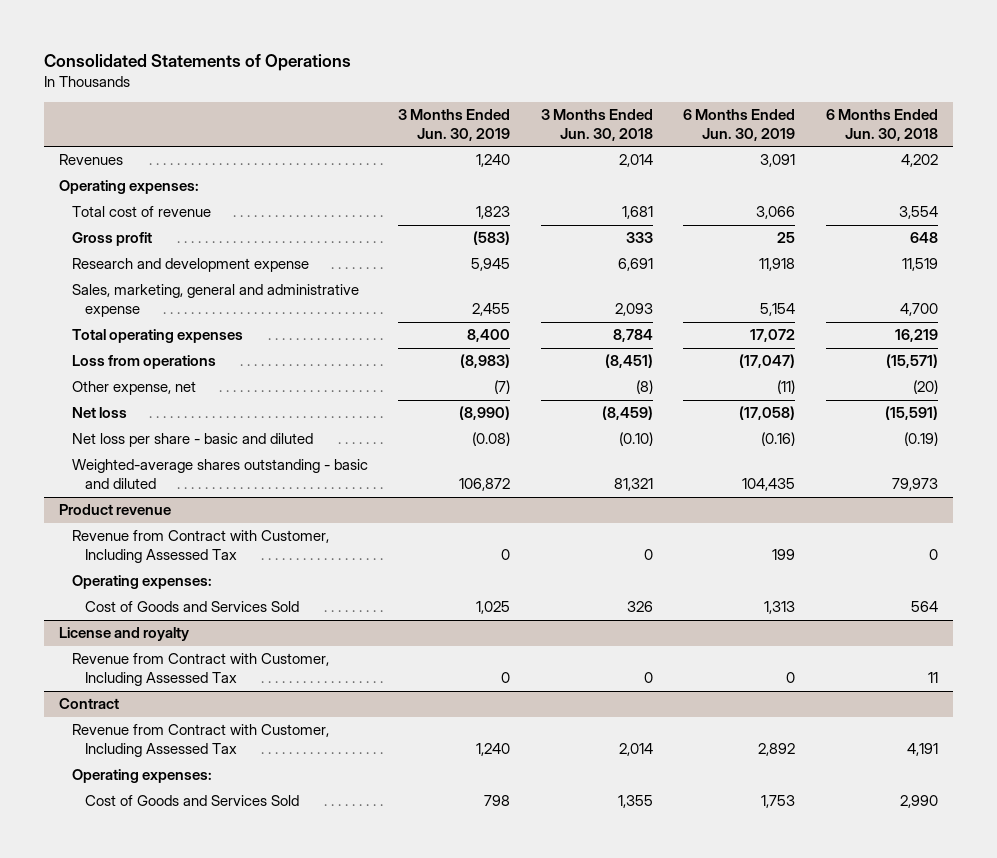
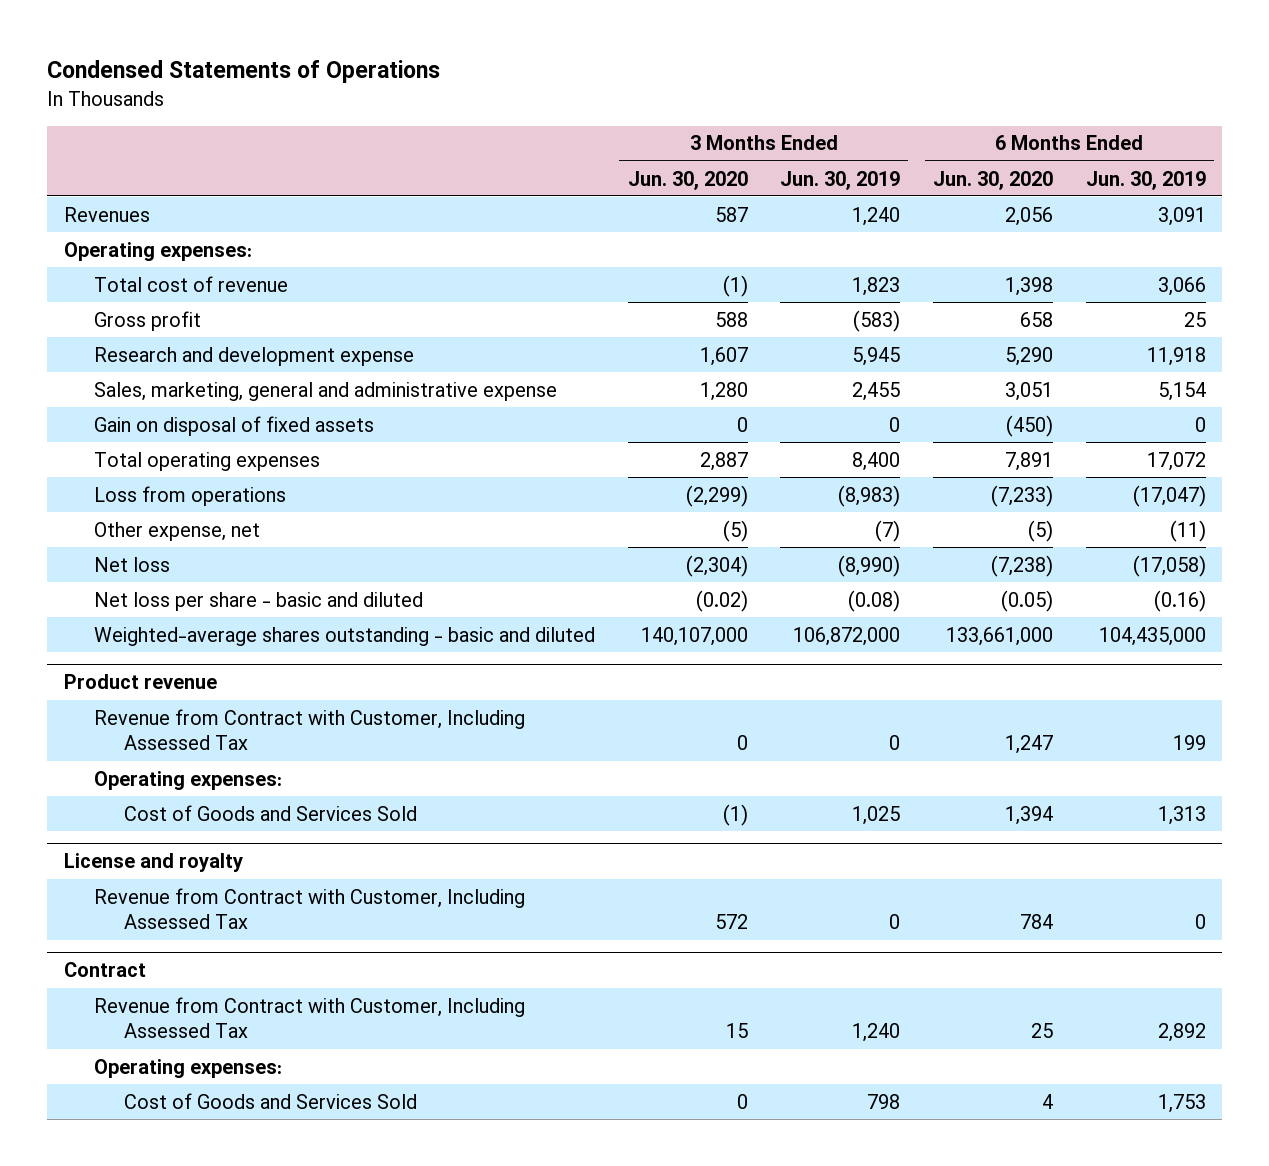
[44,54,352,72] Consolidated Statements of Operations -> [47,60,441,84] Condensed Statements of Operations
[540,109,653,142] 3 Months Ended Jun. 30, 2018 -> none
[825,109,938,142] 6 Months Ended Jun. 30, 2018 -> none
none -> [627,170,748,190] Jun. 30, 2020
none -> [933,170,1054,190] Jun. 30, 2020
none -> [93,415,374,436] Gain on disposal of fixed assets
[459,478,511,492] 106,872 -> [793,626,901,646] 106,872,000
[742,478,796,492] 104,435 -> [1098,626,1206,646] 104,435,000

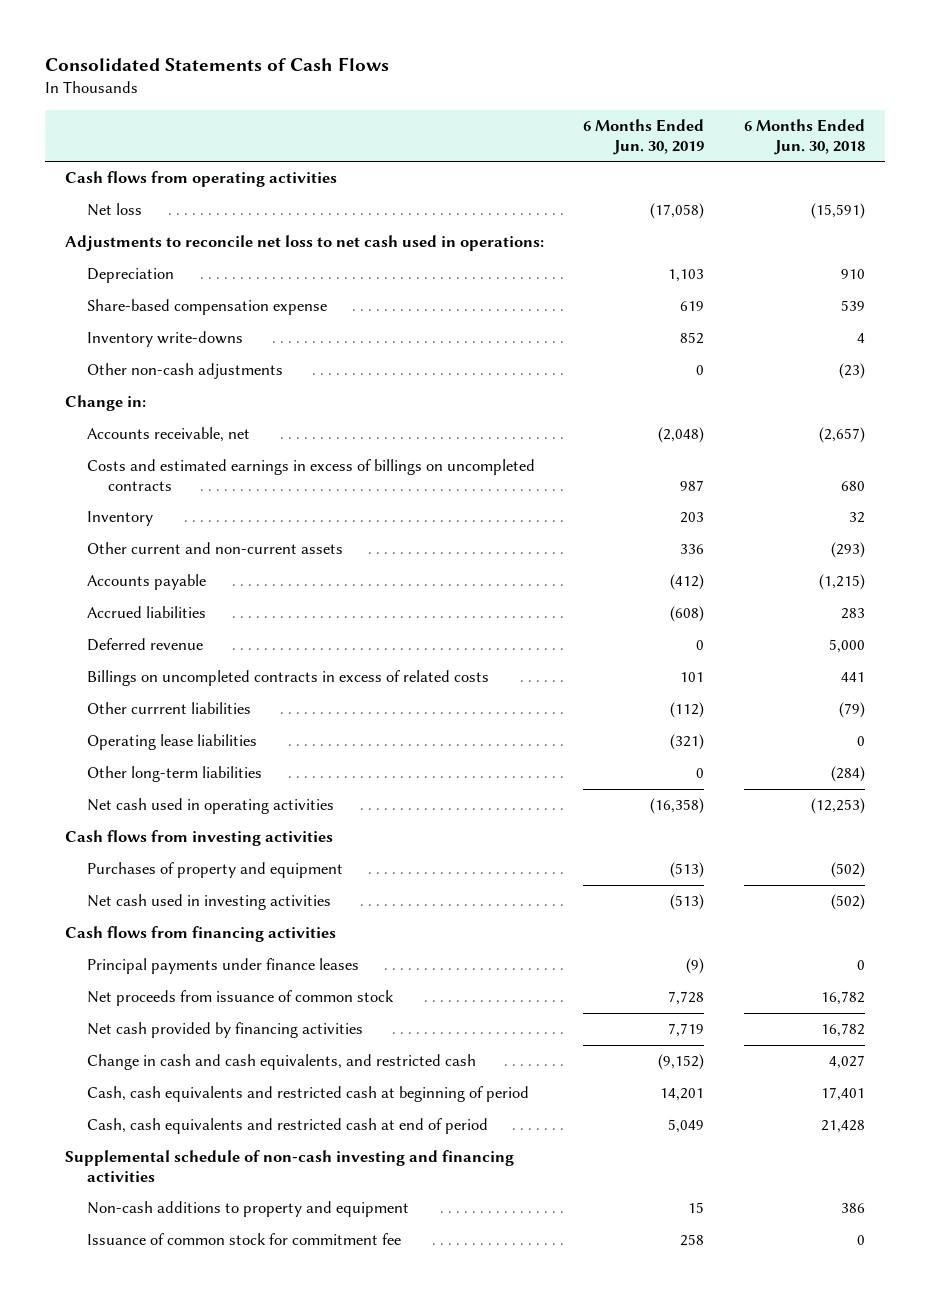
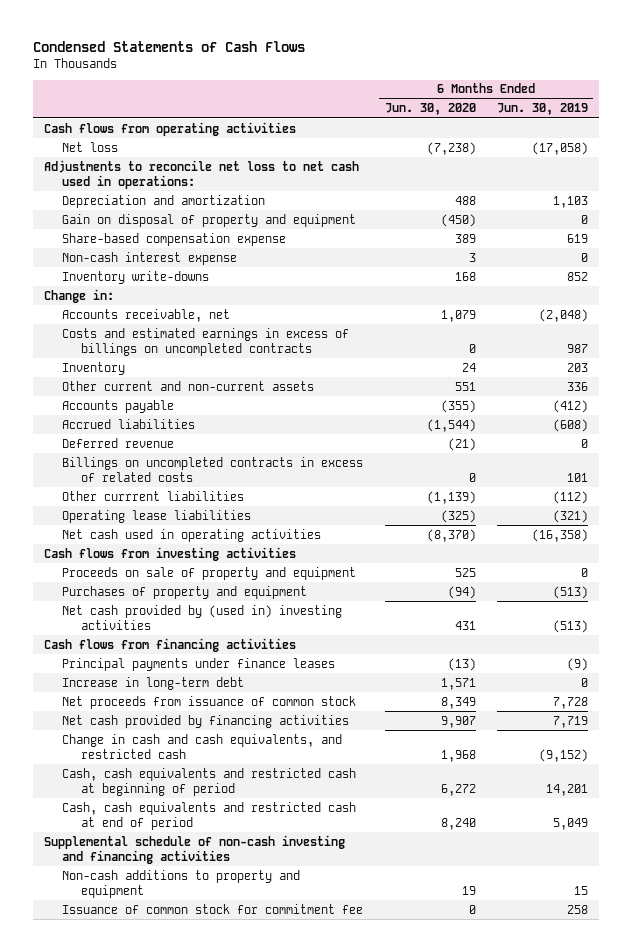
[45,56,390,71] Consolidated Statements of Cash Flows -> [33,40,306,52] Condensed Statements of Cash Flows
[743,118,865,155] 6 Months Ended Jun. 30, 2018 -> none
none -> [384,103,476,116] Jun. 30, 2020
[86,268,174,284] Depreciation -> [62,194,266,208] Depreciation and amortization
none -> [62,213,357,227] Gain on disposal of property and equipment
none -> [62,251,238,265] Non-cash interest expense
[86,363,283,380] Other non-cash adjustments -> none
[86,766,262,783] Other long-term liabilities -> none
none -> [62,566,357,580] Proceeds on sale of property and equipment
[86,894,331,911] Net cash used in investing activities -> [62,604,343,630] Net cash provided by (used in) investing activities
none -> [62,676,245,690] Increase in long-term debt

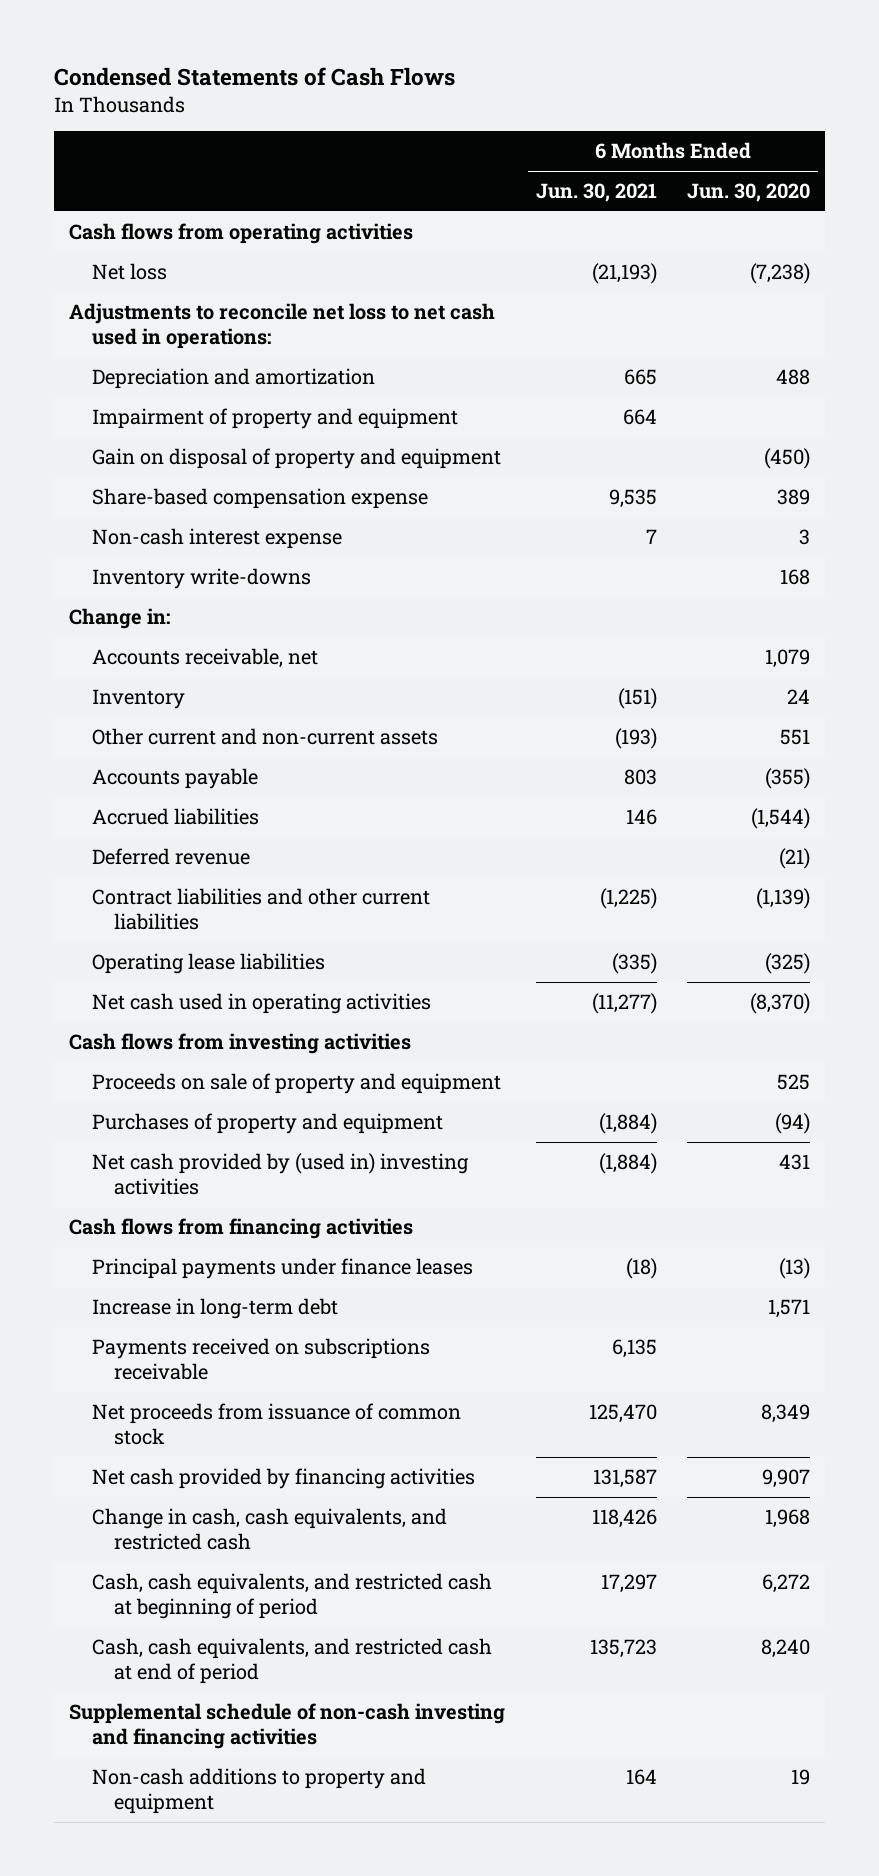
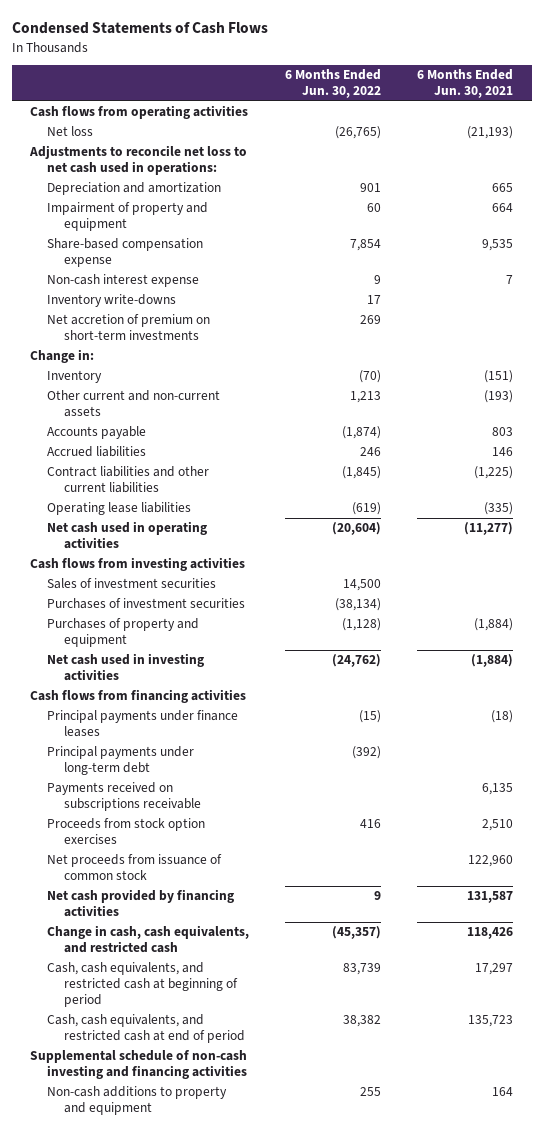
[686,183,810,203] Jun. 30, 2020 -> none
none -> [285,69,382,99] 6 Months Ended Jun. 30, 2022
[91,447,501,469] Gain on disposal of property and equipment -> none
none -> [47,314,211,341] Net accretion of premium on short-term investments
[91,647,318,668] Accounts receivable, net -> none
[91,847,250,865] Deferred revenue -> none
[91,1072,501,1094] Proceeds on sale of property and equipment -> none
none -> [47,578,217,590] Sales of investment securities
none -> [47,598,246,610] Purchases of investment securities
[91,1152,469,1196] Net cash provided by (used in) investing activities -> [47,653,205,682] Net cash used in investing activities
[91,1297,338,1319] Increase in long-term debt -> none
none -> [47,746,195,776] Principal payments under long-term debt
none -> [47,818,206,845] Proceeds from stock option exercises
[588,1403,657,1423] 125,470 -> [468,855,514,868] 122,960

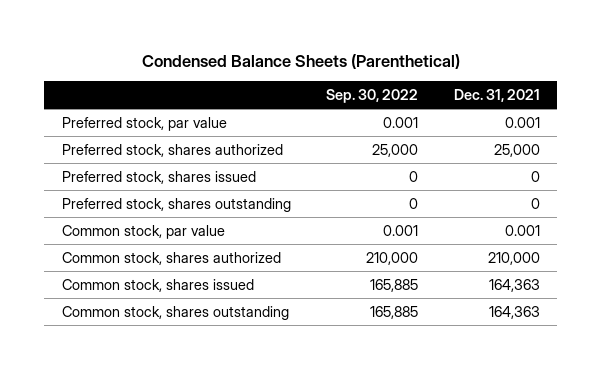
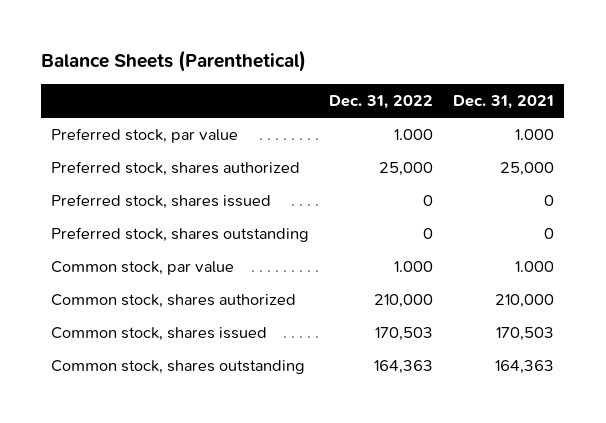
[141,53,460,69] Condensed Balance Sheets (Parenthetical) -> [41,50,307,73] Balance Sheets (Parenthetical)
[326,88,419,103] Sep. 30, 2022 -> none
none -> [329,95,434,110] Dec. 31, 2022
[504,116,540,128] 0.001 -> [515,129,555,141] 1.000
[504,224,540,236] 0.001 -> [515,261,555,273] 1.000
[488,278,540,292] 164,363 -> [496,327,555,342] 170,503

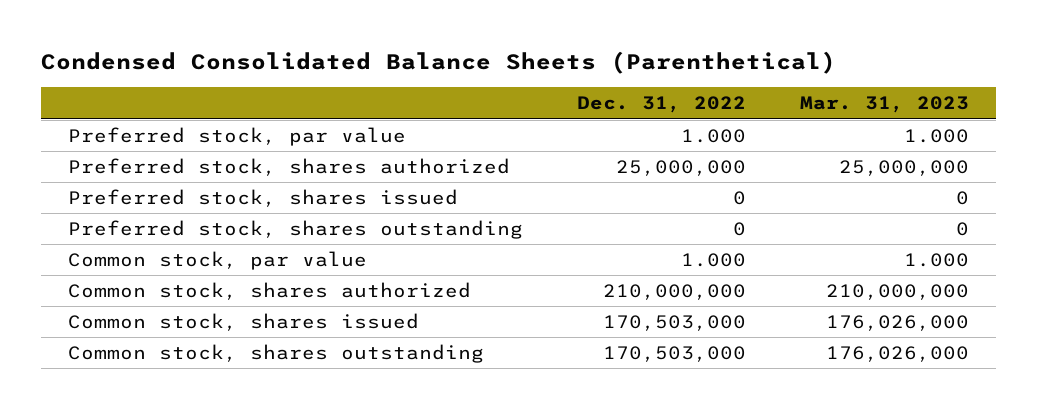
[41,50,307,73] Balance Sheets (Parenthetical) -> [41,51,837,75] Condensed Consolidated Balance Sheets (Parenthetical)
[453,95,555,110] Dec. 31, 2021 -> none
none -> [800,96,970,114] Mar. 31, 2023
[379,162,434,177] 25,000 -> [616,160,747,177] 25,000,000
[374,294,434,309] 210,000 -> [603,284,747,301] 210,000,000
[375,327,434,342] 170,503 -> [603,315,747,332] 170,503,000
[374,360,434,375] 164,363 -> [603,346,747,363] 170,503,000

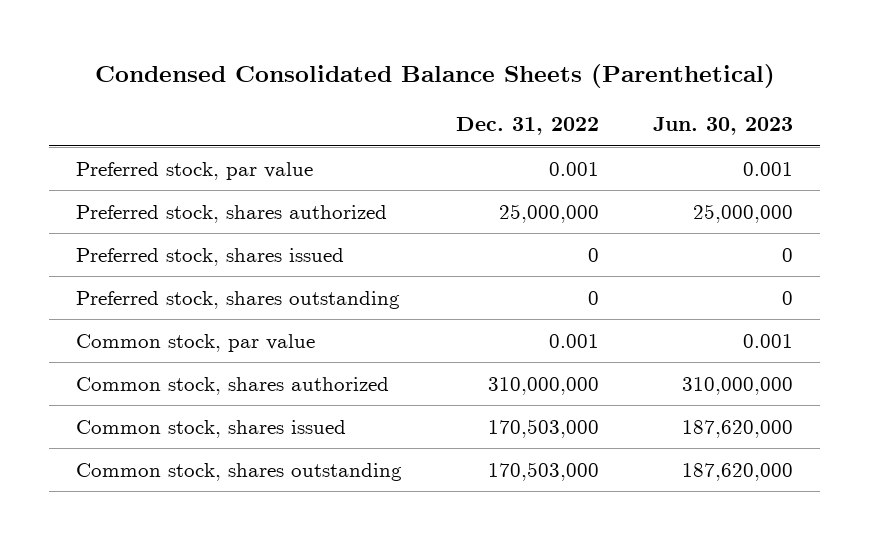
[800,96,970,114] Mar. 31, 2023 -> none
none -> [653,117,794,136] Jun. 30, 2023
[681,129,747,144] 1.000 -> [549,161,600,176] 0.001
[681,253,747,268] 1.000 -> [549,333,600,348] 0.001
[603,284,747,301] 210,000,000 -> [488,376,600,395] 310,000,000

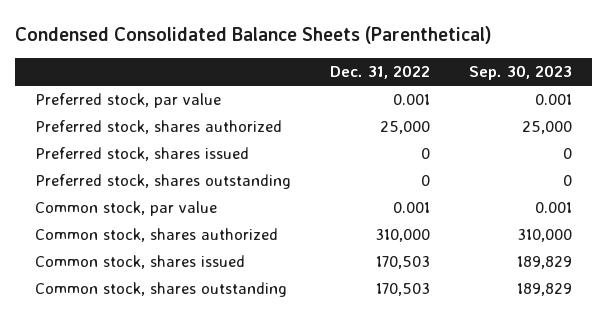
[653,117,794,136] Jun. 30, 2023 -> none
none -> [469,65,573,81] Sep. 30, 2023
[499,203,600,223] 25,000,000 -> [380,121,431,135] 25,000
[488,376,600,395] 310,000,000 -> [375,229,431,243] 310,000
[488,418,600,438] 170,503,000 -> [376,256,431,270] 170,503
[488,461,600,481] 170,503,000 -> [376,283,431,297] 170,503

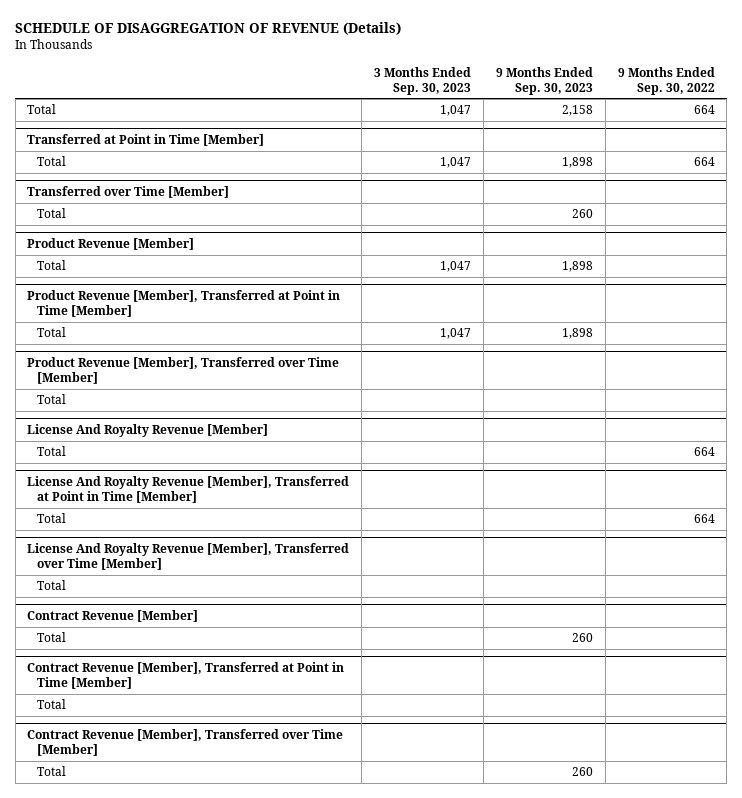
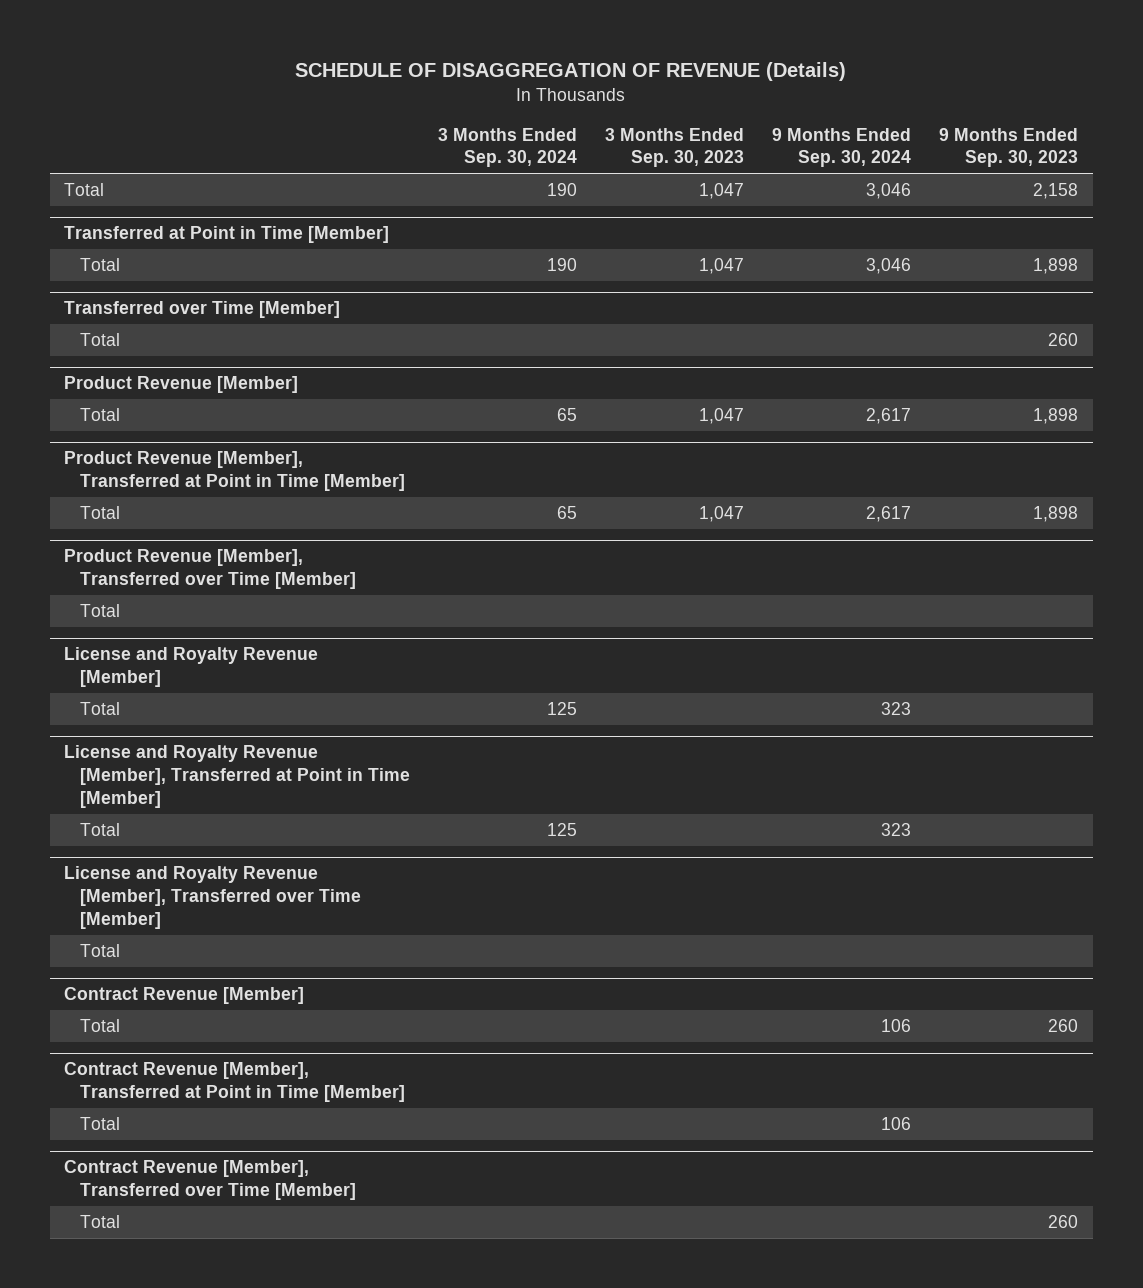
[617,66,715,95] 9 Months Ended Sep. 30, 2022 -> none
none -> [438,127,578,168] 3 Months Ended Sep. 30, 2024
none -> [772,127,912,168] 9 Months Ended Sep. 30, 2024
[27,423,269,437] License And Royalty Revenue [Member] -> [64,647,319,687] License and Royalty Revenue [Member]
[27,475,350,503] License And Royalty Revenue [Member], Transferred at Point in Time [Member] -> [64,745,411,808] License and Royalty Revenue [Member], Transferred at Point in Time [Member]
[27,542,350,570] License And Royalty Revenue [Member], Transferred over Time [Member] -> [64,866,362,929] License and Royalty Revenue [Member], Transferred over Time [Member]

